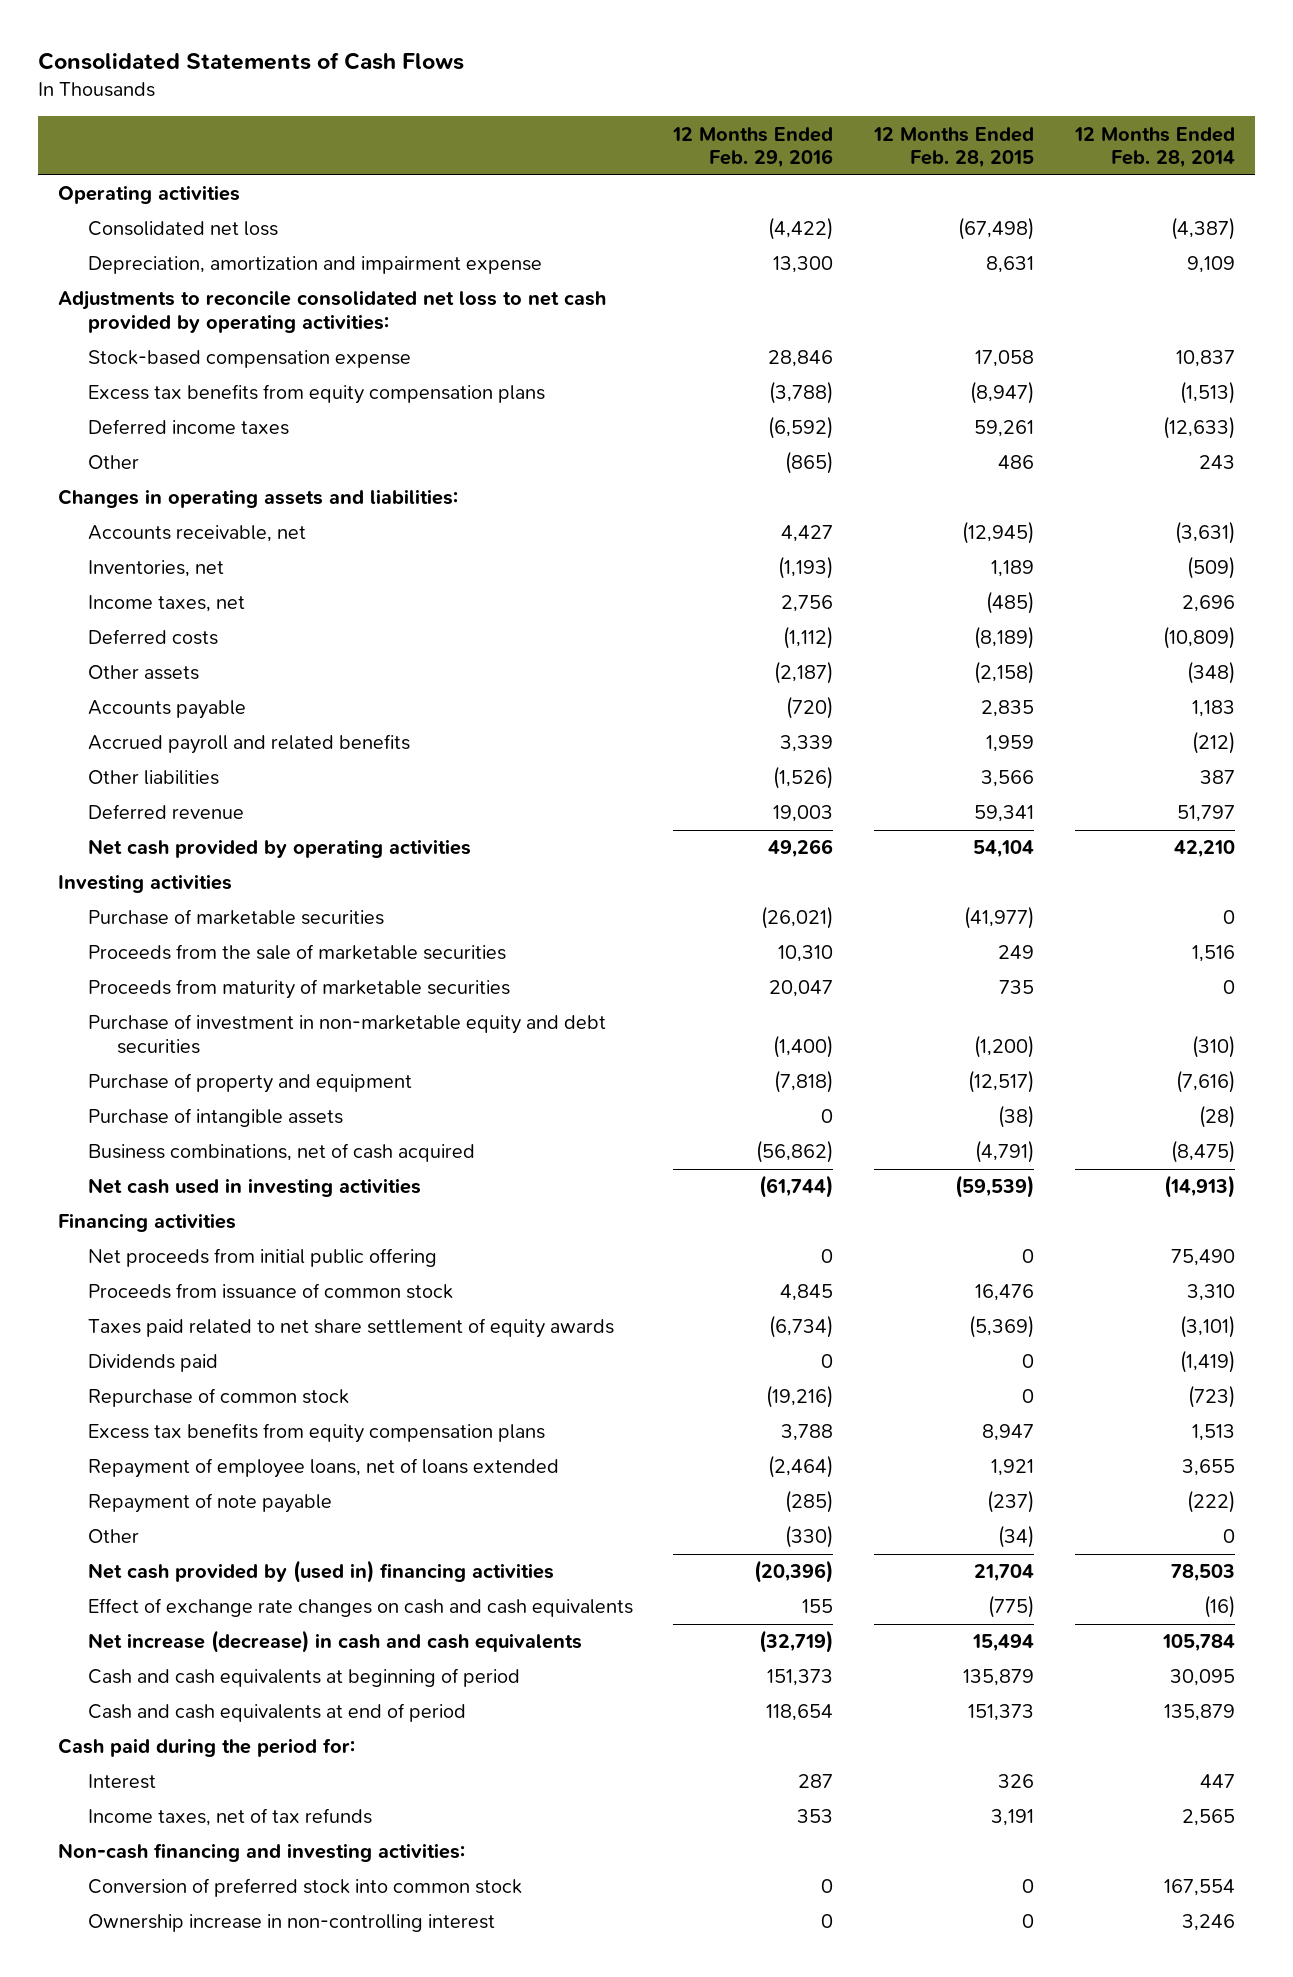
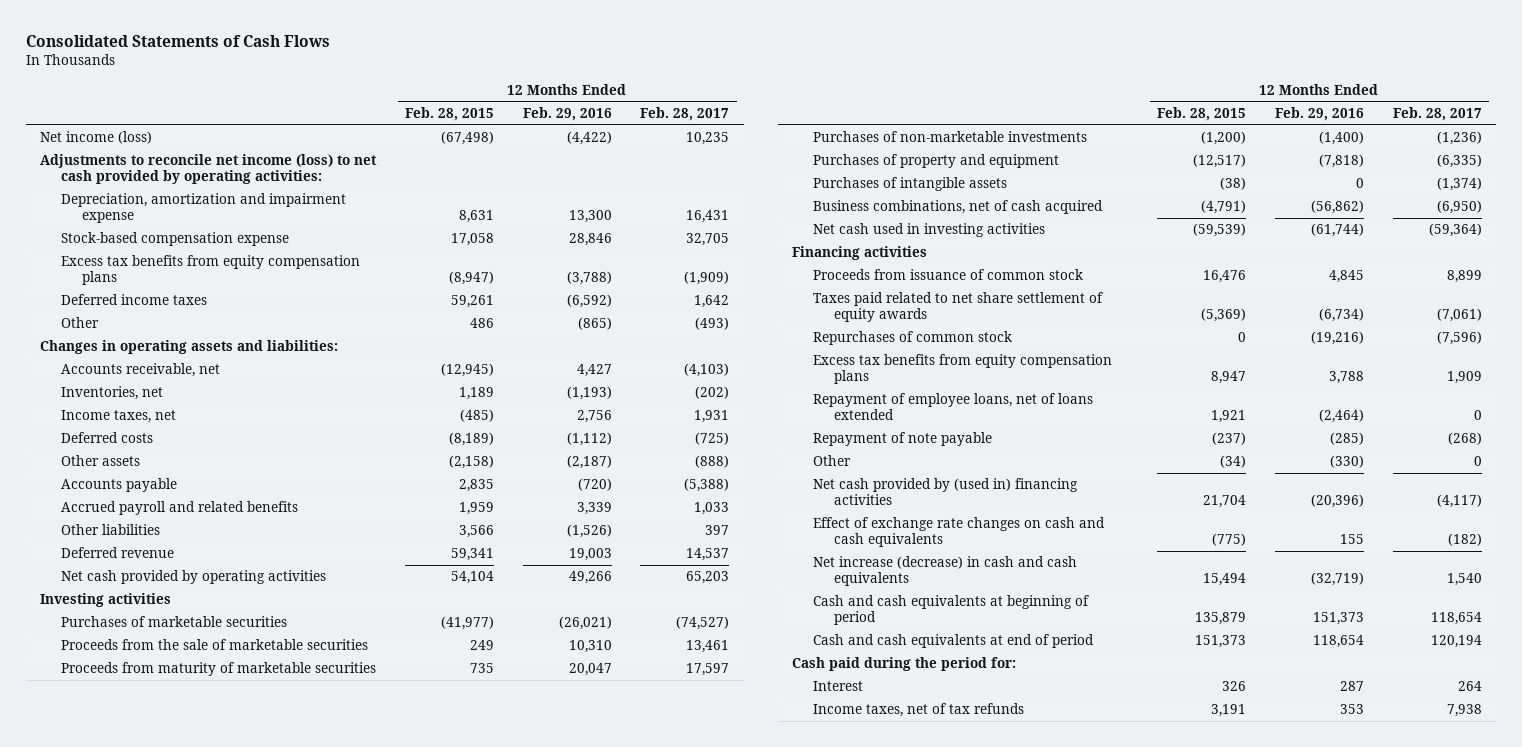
[1073,126,1235,168] 12 Months Ended Feb. 28, 2014 -> none
none -> [640,106,730,121] Feb. 28, 2017
[58,185,241,205] Operating activities -> none
[87,221,278,237] Consolidated net loss -> [39,131,152,145] Net income (loss)
none -> [39,154,377,185] Adjustments to reconcile net income (loss) to net cash provided by operating activities:
[58,290,607,333] Adjustments to reconcile consolidated net loss to net cash provided by operating activities: -> none
[87,909,384,926] Purchase of marketable securities -> [60,616,287,628] Purchases of marketable securities
[87,1014,606,1054] Purchase of investment in non-marketable equity and debt securities -> [812,131,1087,143] Purchases of non-marketable investments
[87,1073,412,1094] Purchase of property and equipment -> [812,154,1059,169] Purchases of property and equipment
[87,1108,343,1128] Purchase of intangible assets -> [812,177,1007,192] Purchases of intangible assets
[87,1248,437,1268] Net proceeds from initial public offering -> none
[87,1354,218,1373] Dividends paid -> none
[87,1388,349,1408] Repurchase of common stock -> [812,331,1012,346] Repurchases of common stock
[58,1843,466,1863] Non-cash financing and investing activities: -> none
[87,1878,522,1898] Conversion of preferred stock into common stock -> none
[87,1914,495,1933] Ownership increase in non-controlling interest -> none

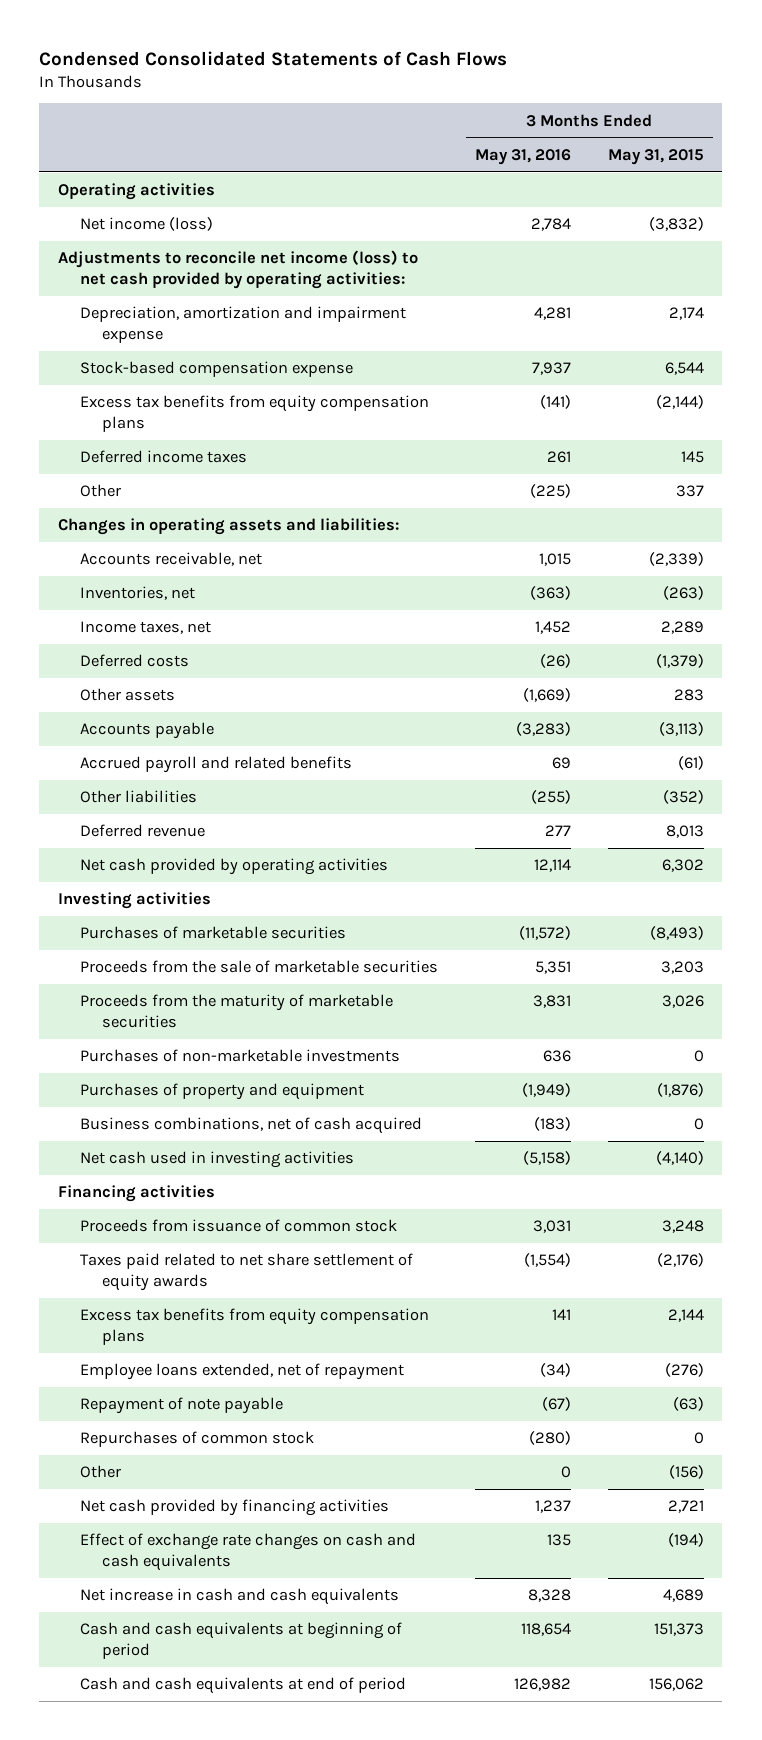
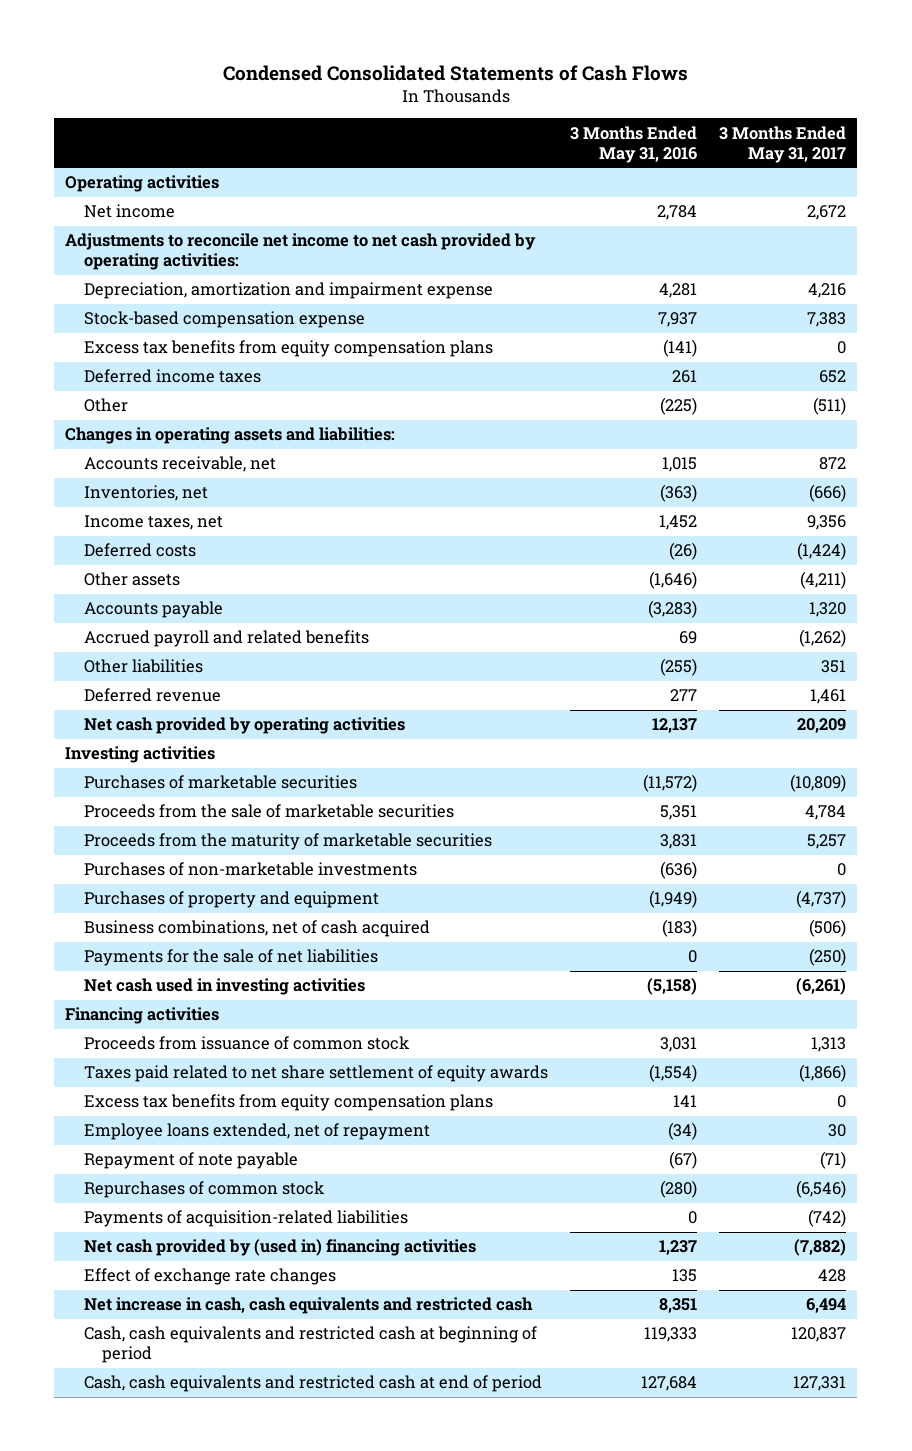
[607,148,704,165] May 31, 2015 -> none
none -> [719,125,847,163] 3 Months Ended May 31, 2017
[79,217,213,232] Net income (loss) -> [83,204,175,219] Net income
[57,250,418,290] Adjustments to reconcile net income (loss) to net cash provided by operating activities: -> [65,233,537,271] Adjustments to reconcile net income to net cash provided by operating activities:
[522,688,571,703] (1,669) -> [648,571,697,590] (1,646)
[533,859,571,873] 12,114 -> [651,718,697,734] 12,137
[542,1050,571,1063] 636 -> [659,861,697,880] (636)
none -> [83,949,378,967] Payments for the sale of net liabilities
[79,1465,121,1479] Other -> none
none -> [83,1210,408,1228] Payments of acquisition-related liabilities
[79,1499,389,1517] Net cash provided by financing activities -> [83,1239,476,1257] Net cash provided by (used in) financing activities
[79,1533,416,1572] Effect of exchange rate changes on cash and cash equivalents -> [83,1268,336,1286] Effect of exchange rate changes
[79,1588,399,1606] Net increase in cash and cash equivalents -> [83,1297,533,1315] Net increase in cash, cash equivalents and restricted cash
[527,1589,571,1603] 8,328 -> [658,1298,697,1314] 8,351
[79,1622,402,1660] Cash and cash equivalents at beginning of period -> [83,1326,537,1364] Cash, cash equivalents and restricted cash at beginning of period
[520,1623,571,1637] 118,654 -> [643,1327,697,1343] 119,333
[79,1677,406,1695] Cash and cash equivalents at end of period -> [83,1375,542,1393] Cash, cash equivalents and restricted cash at end of period
[513,1678,571,1692] 126,982 -> [640,1376,697,1392] 127,684

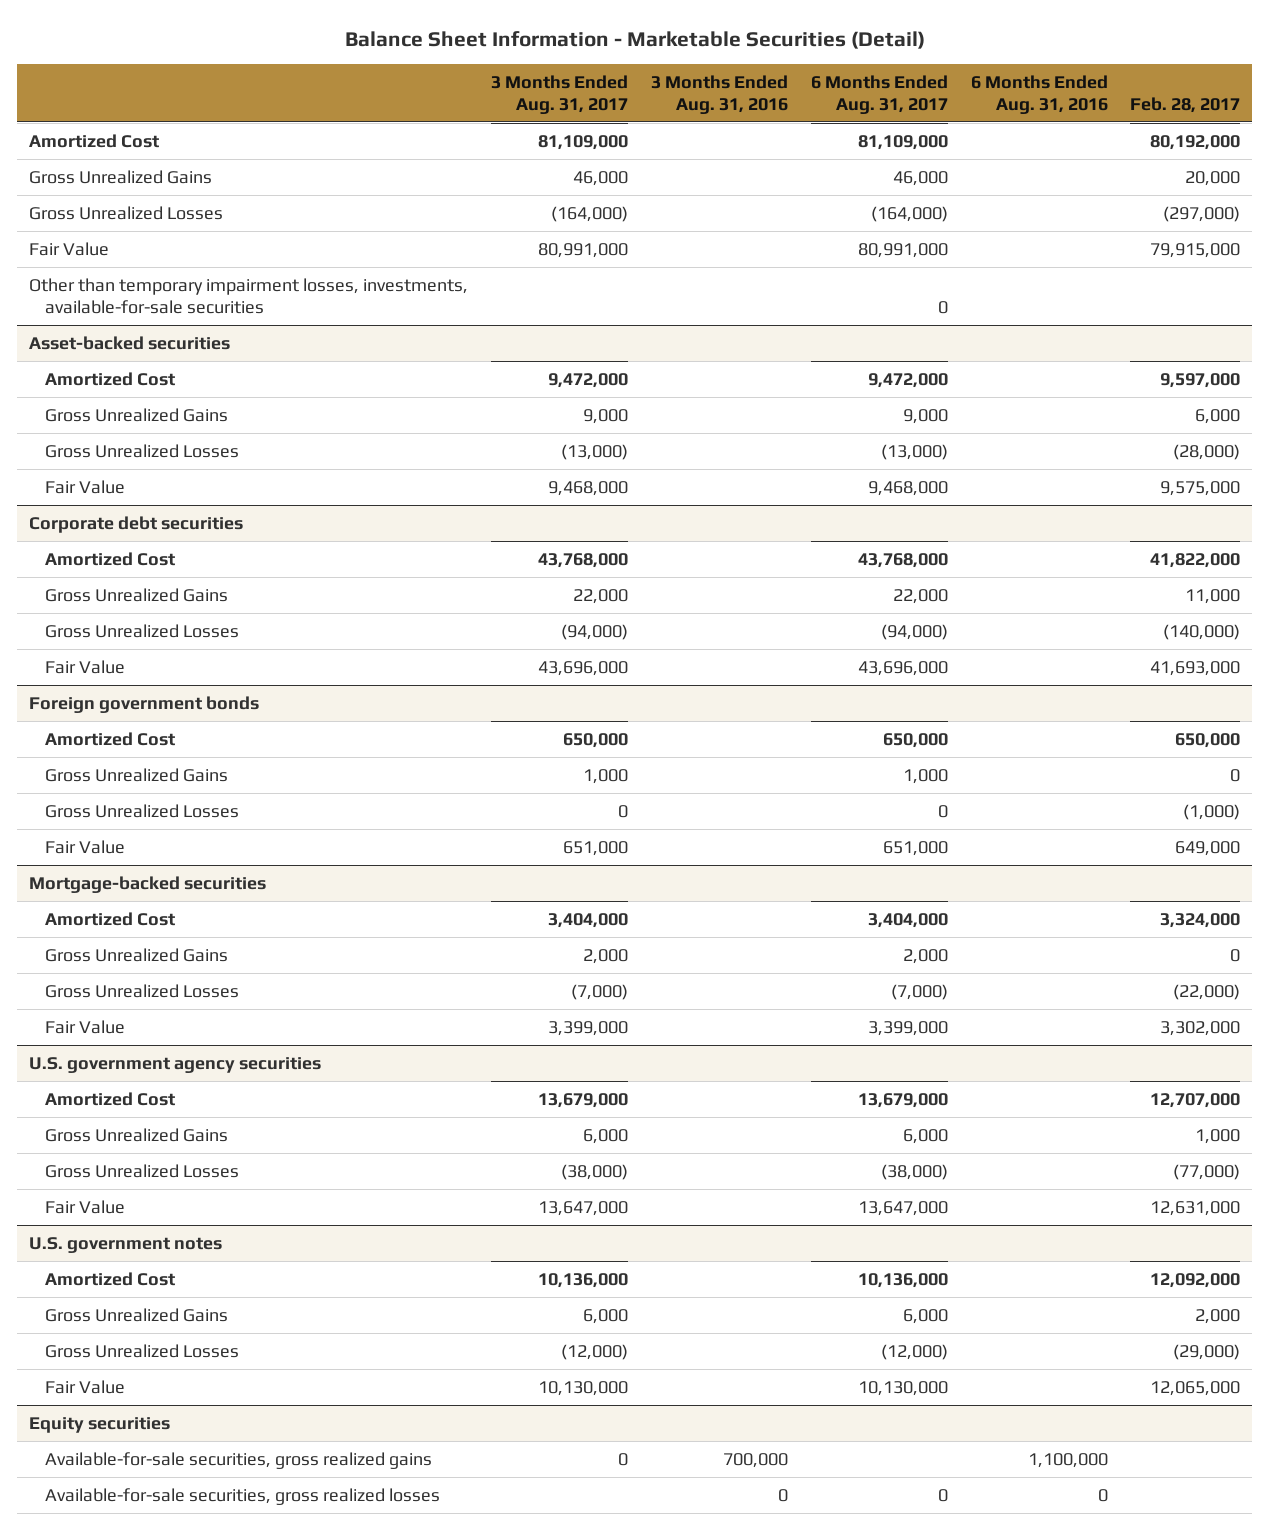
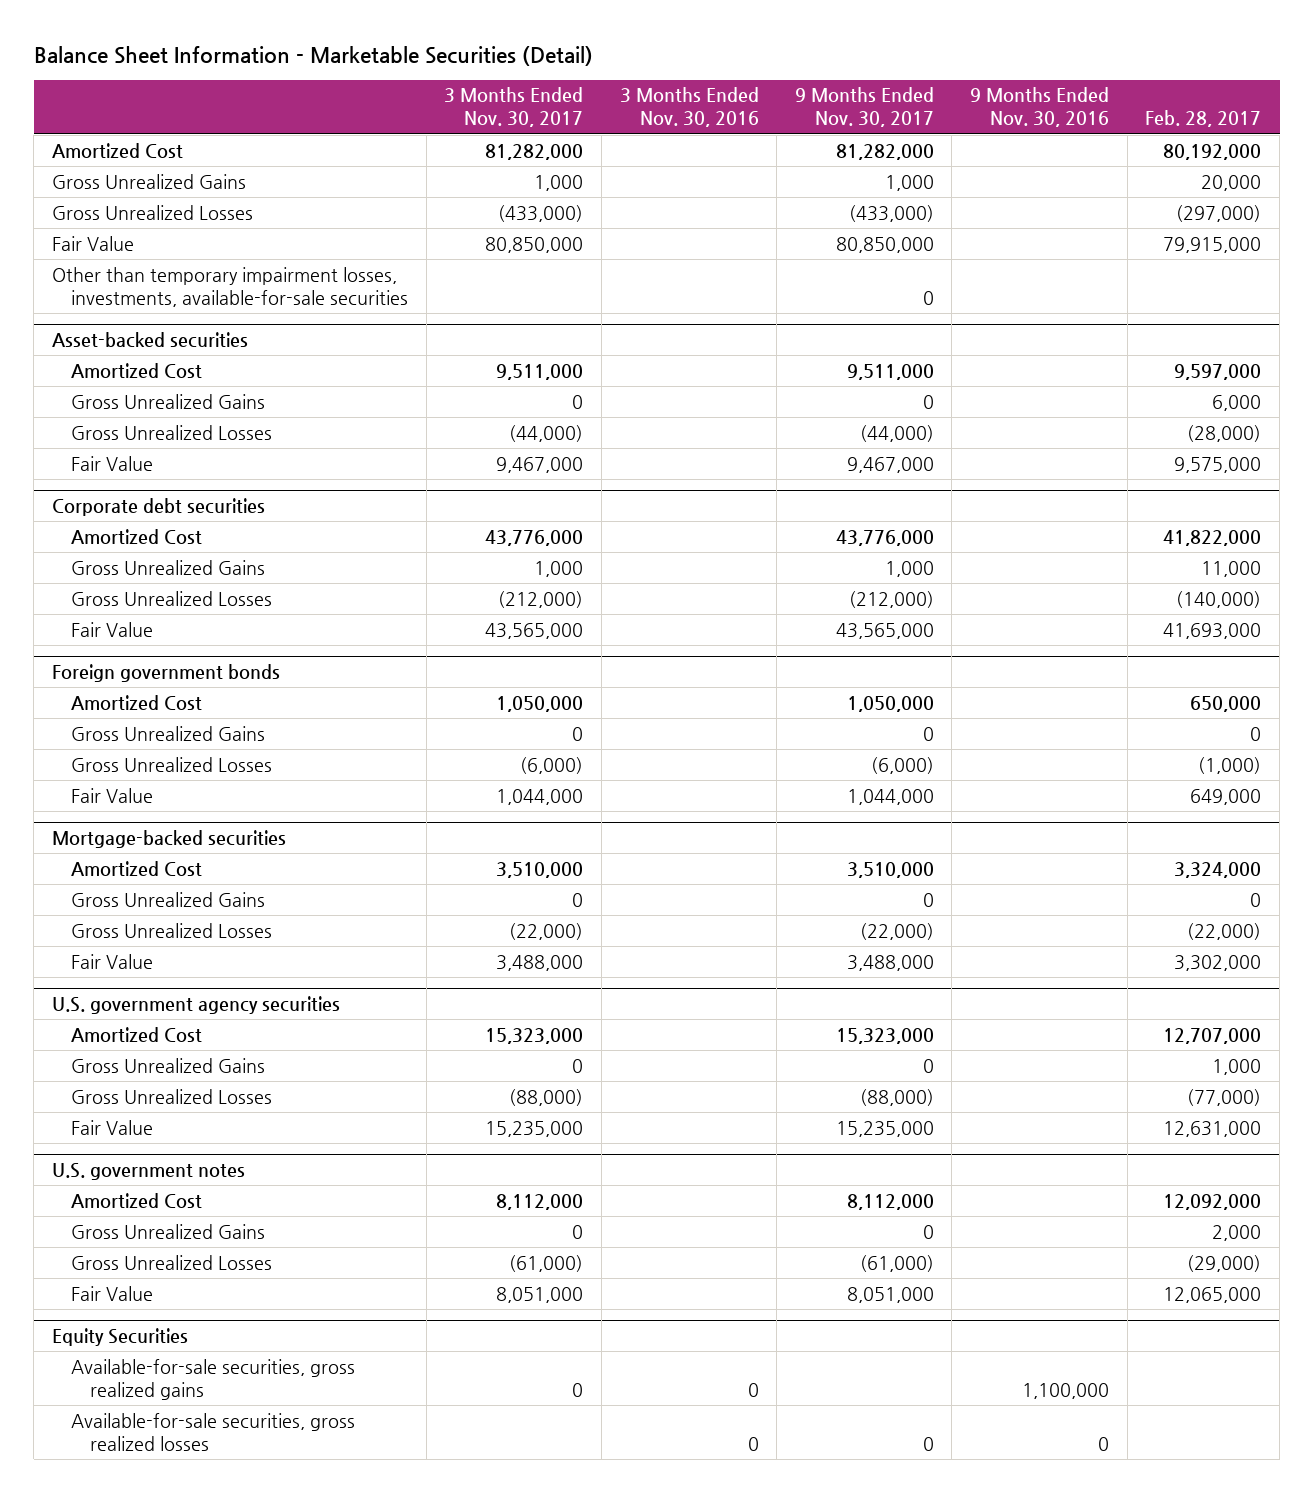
[490,74,628,114] 3 Months Ended Aug. 31, 2017 -> none
[650,74,788,114] 3 Months Ended Aug. 31, 2016 -> none
[810,74,948,114] 6 Months Ended Aug. 31, 2017 -> none
[970,74,1108,114] 6 Months Ended Aug. 31, 2016 -> none
none -> [444,87,584,128] 3 Months Ended Nov. 30, 2017
none -> [619,87,759,128] 3 Months Ended Nov. 30, 2016
none -> [794,87,934,128] 9 Months Ended Nov. 30, 2017
none -> [970,87,1110,128] 9 Months Ended Nov. 30, 2016
[28,1416,170,1433] Equity securities -> [51,1328,188,1347] Equity Securities

